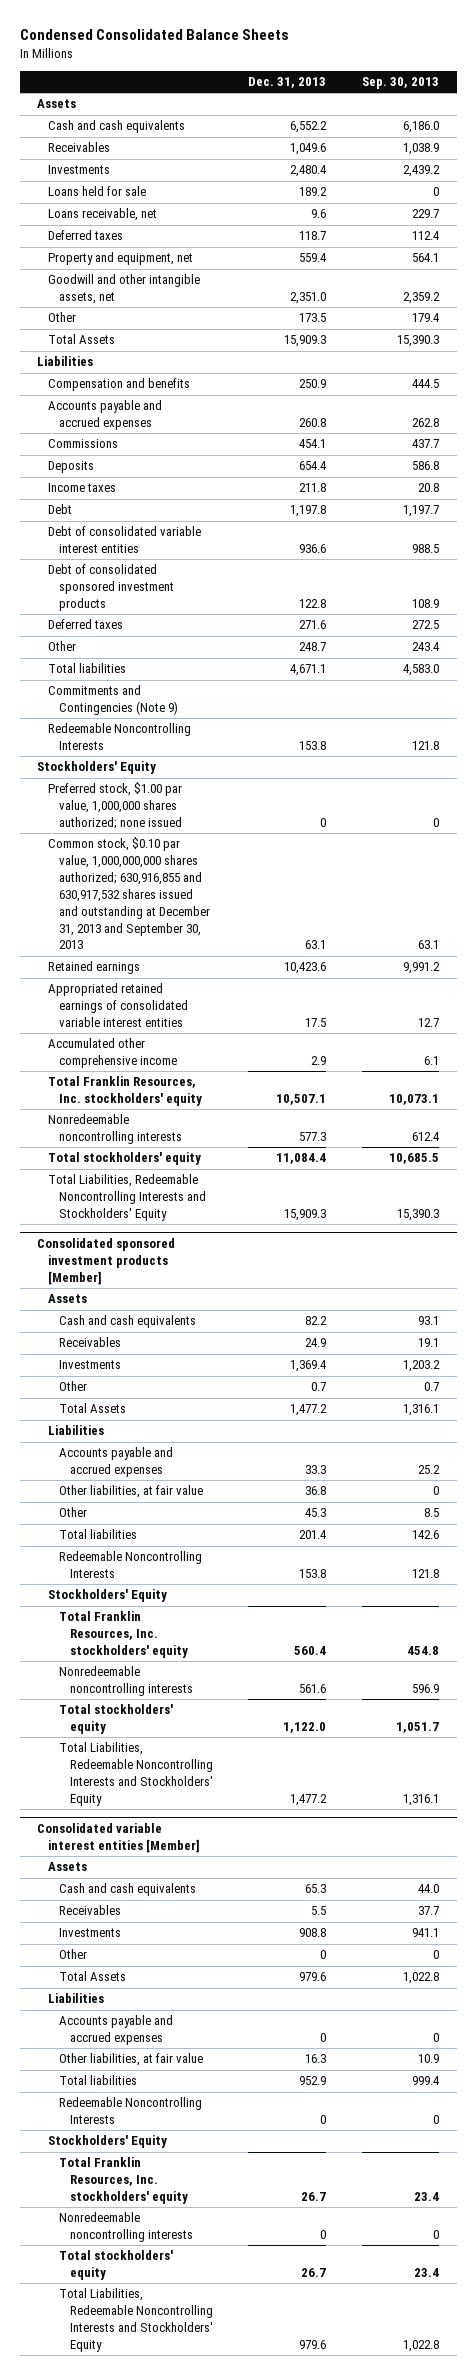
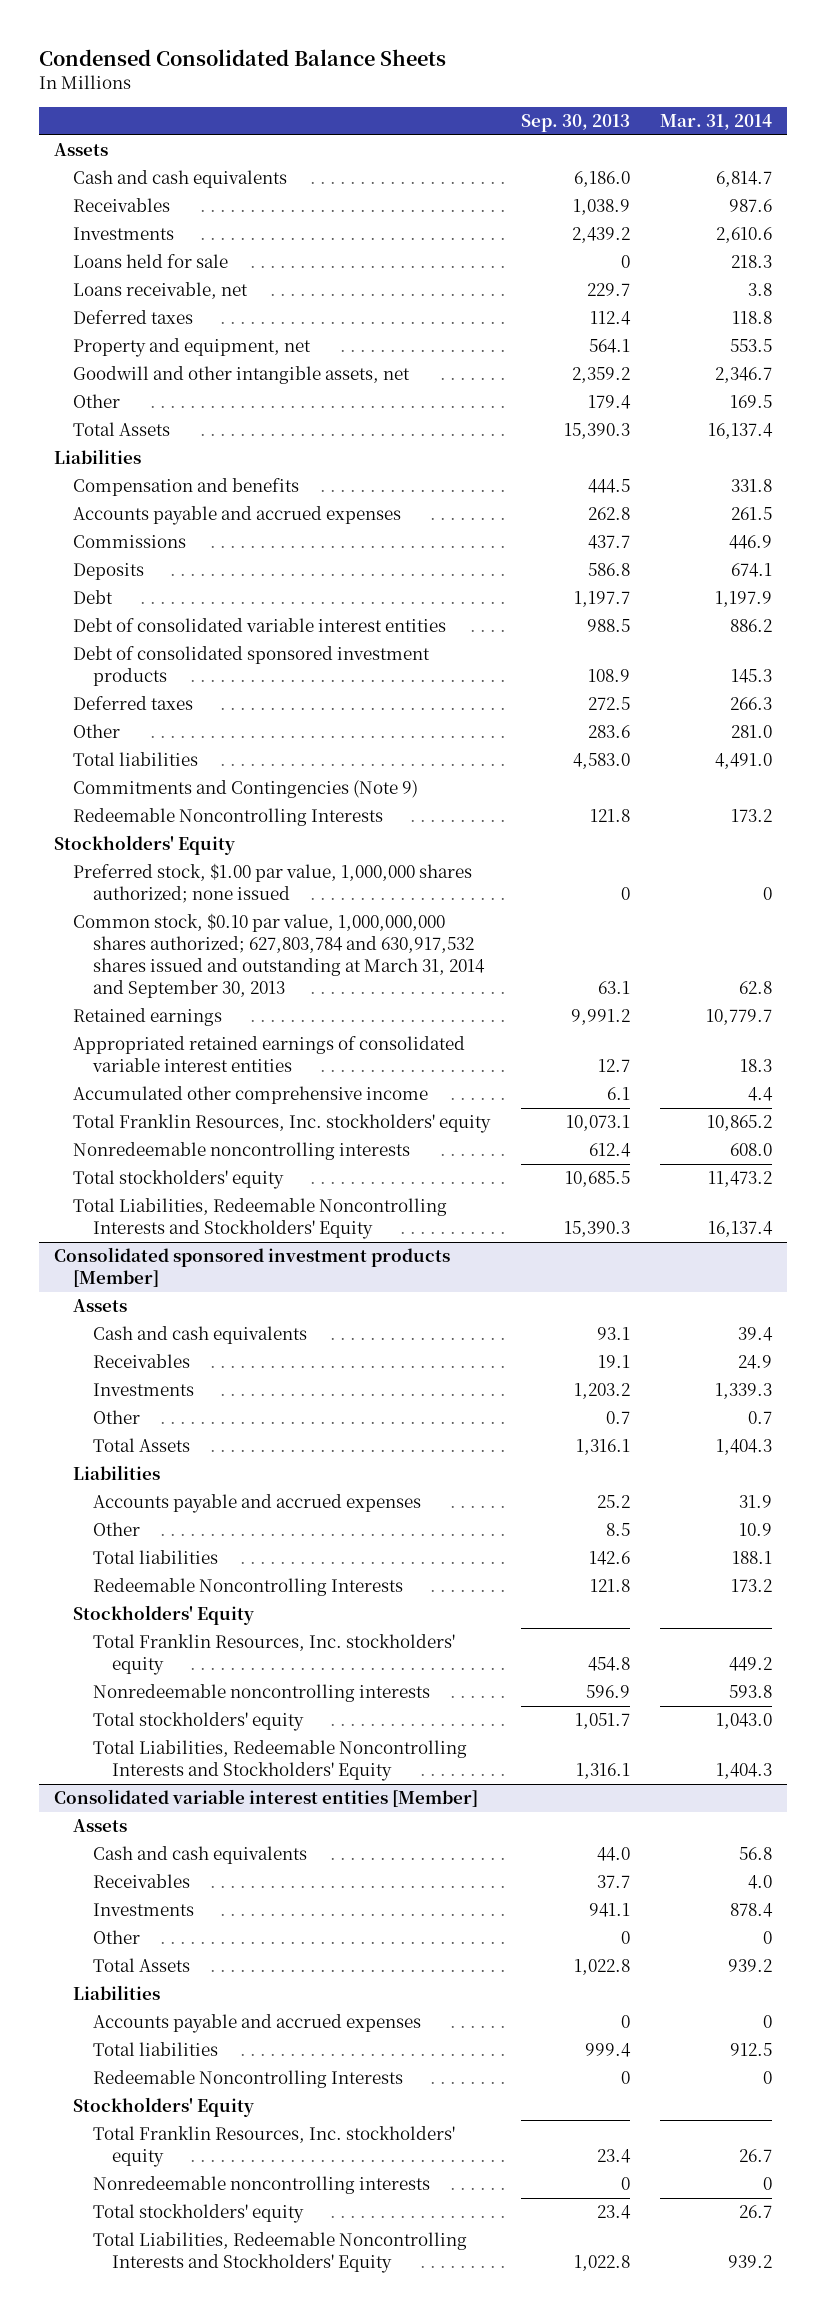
[248,77,327,89] Dec. 31, 2013 -> none
none -> [659,113,772,130] Mar. 31, 2014
[48,483,117,493] Income taxes -> none
[411,642,440,652] 243.4 -> [587,725,630,739] 283.6
[48,837,210,950] Common stock, $0.10 par value, 1,000,000,000 shares authorized; 630,916,855 and 630,917,532 shares issued and outstanding at December 31, 2013 and September 30, 2013 -> [73,913,485,999] Common stock, $0.10 par value, 1,000,000,000 shares authorized; 627,803,784 and 630,917,532 shares issued and outstanding at March 31, 2014 and September 30, 2013
[58,1485,203,1499] Other liabilities, at fair value -> none
[58,2053,203,2067] Other liabilities, at fair value -> none

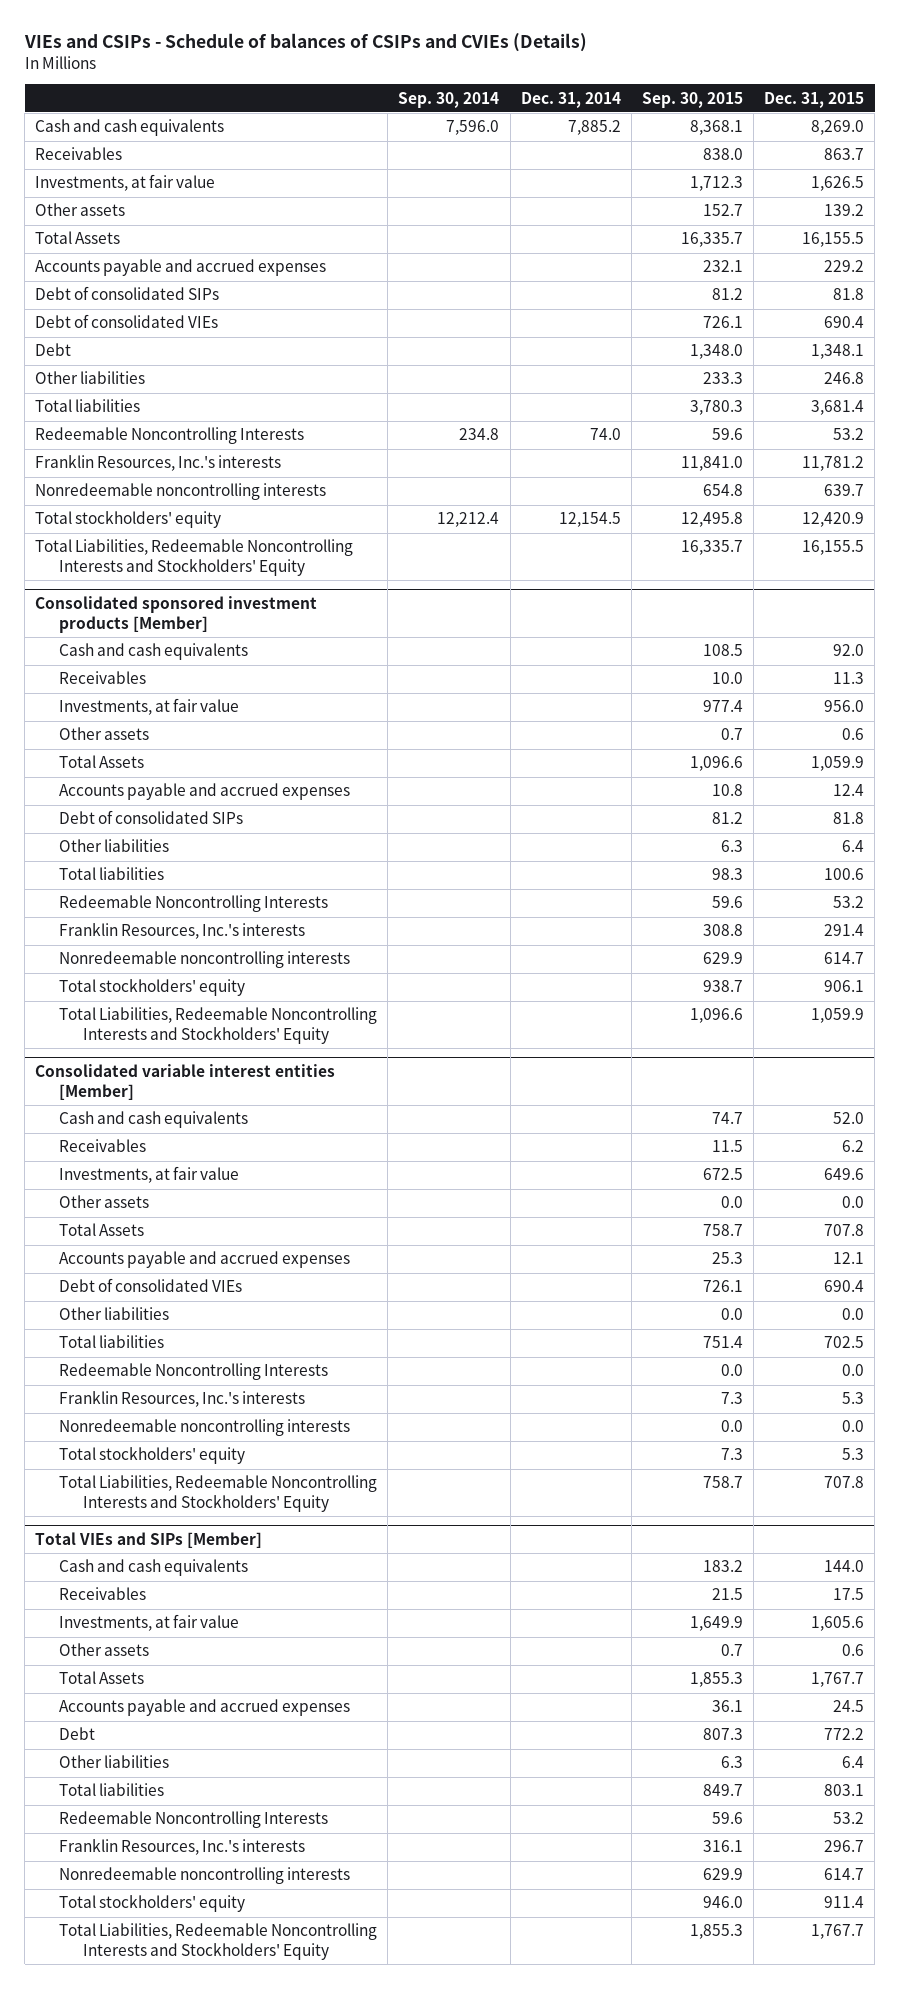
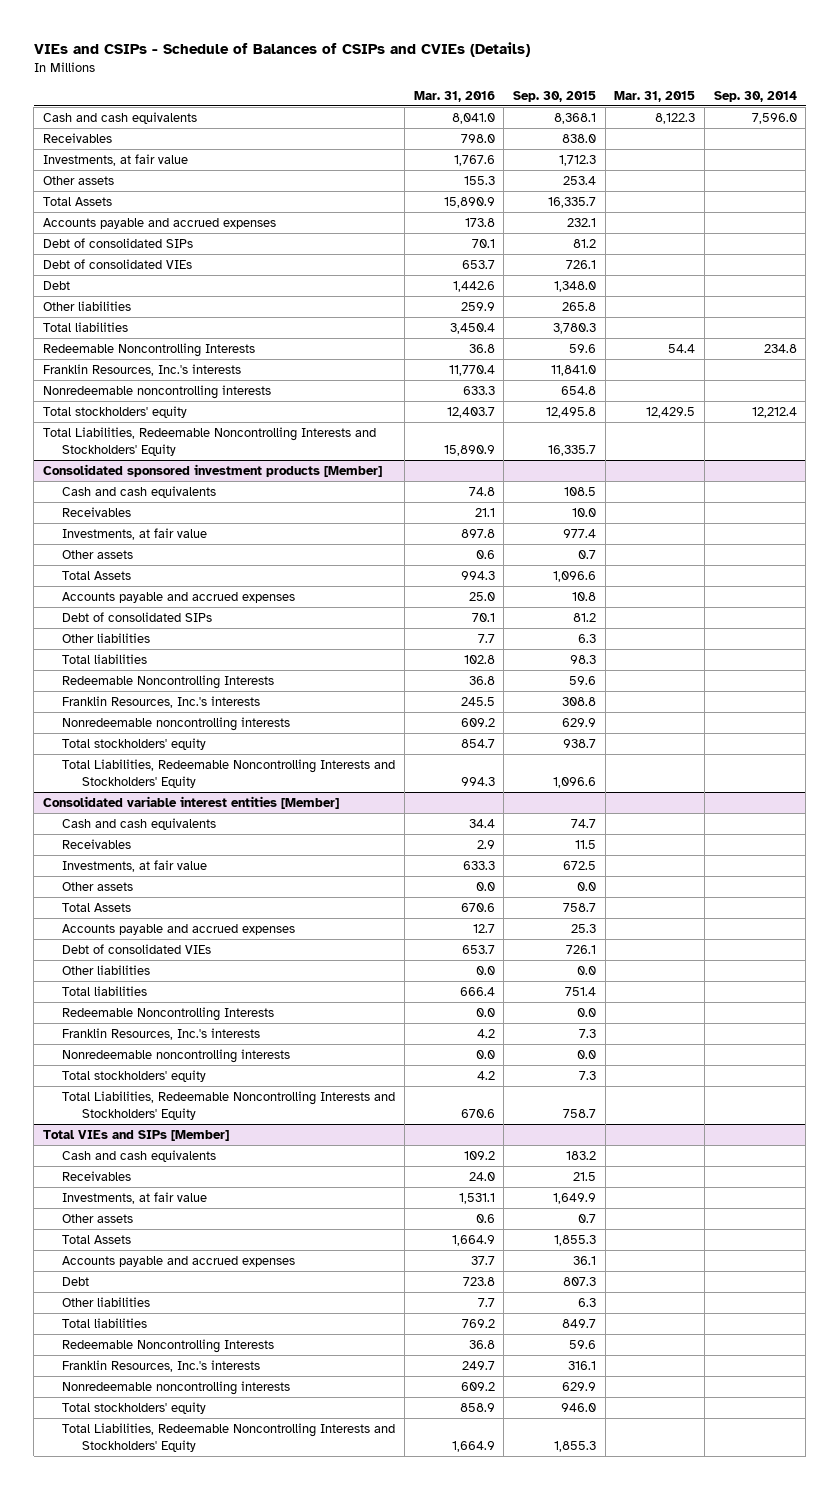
[23,33,587,53] VIEs and CSIPs - Schedule of balances of CSIPs and CVIEs (Details) -> [33,42,530,58] VIEs and CSIPs - Schedule of Balances of CSIPs and CVIEs (Details)
[520,91,621,108] Dec. 31, 2014 -> none
[764,91,865,108] Dec. 31, 2015 -> none
none -> [413,90,495,102] Mar. 31, 2016
none -> [614,90,696,102] Mar. 31, 2015
[702,204,743,217] 152.7 -> [562,175,596,185] 253.4
[702,372,743,385] 233.3 -> [561,301,596,311] 265.8

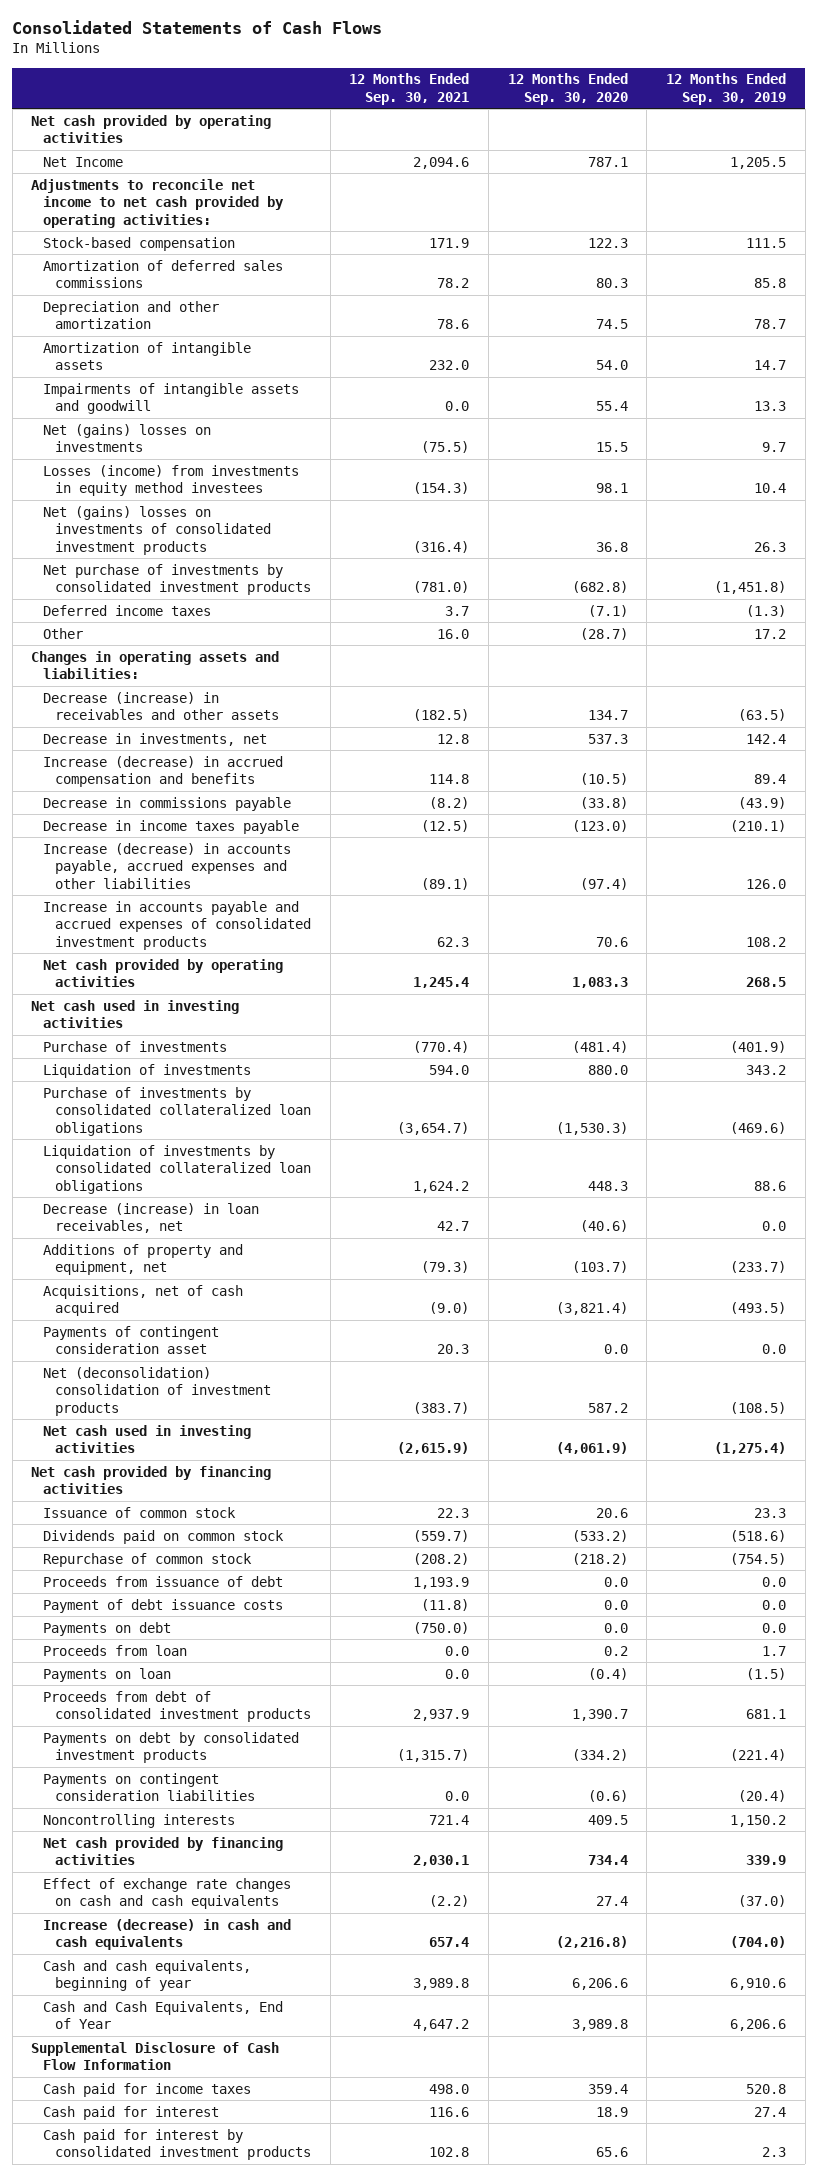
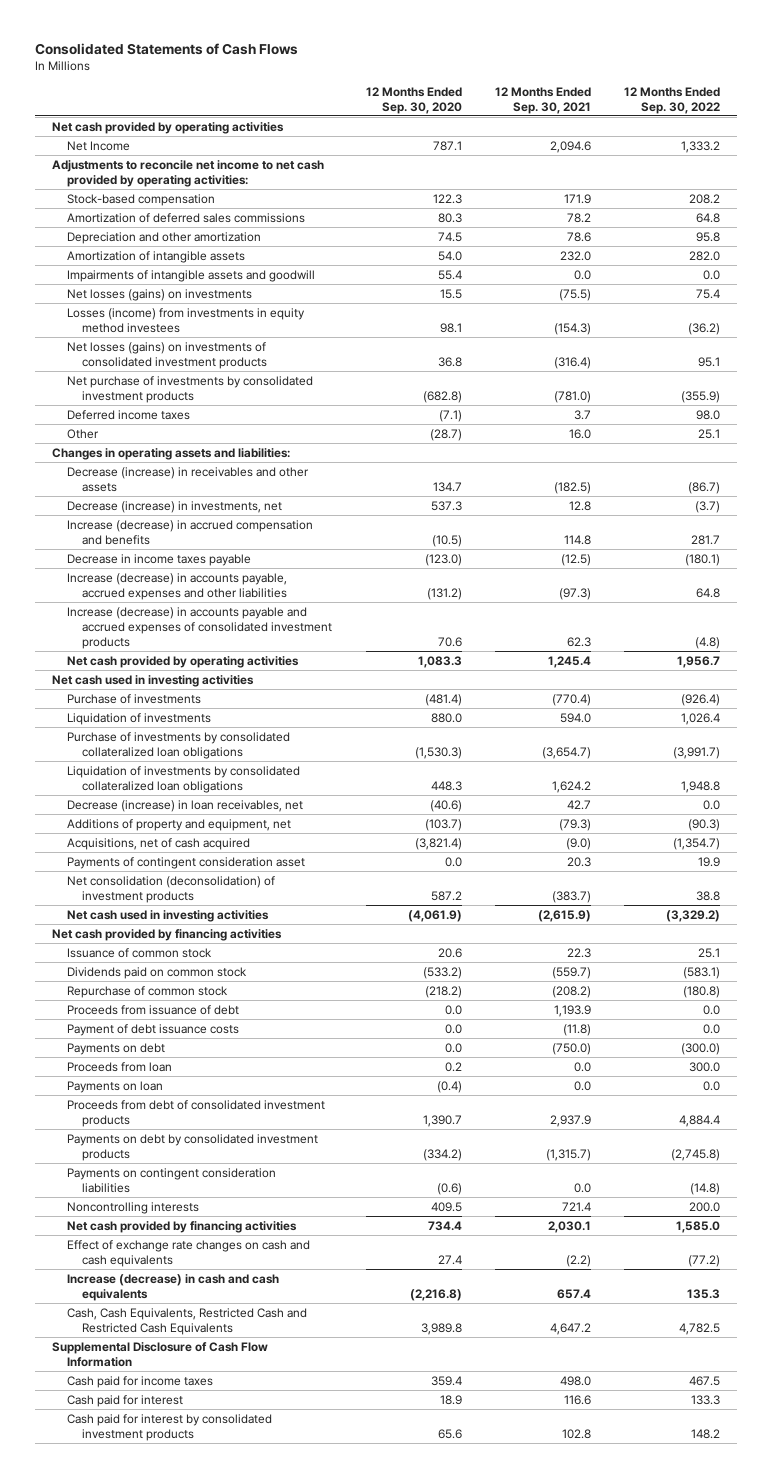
[665,73,786,105] 12 Months Ended Sep. 30, 2019 -> none
none -> [624,86,721,114] 12 Months Ended Sep. 30, 2022
[43,423,212,453] Net (gains) losses on investments -> [67,288,253,301] Net losses (gains) on investments
[43,505,272,555] Net (gains) losses on investments of consolidated investment products -> [67,341,268,369] Net losses (gains) on investments of consolidated investment products
[43,732,268,746] Decrease in investments, net -> [67,500,283,513] Decrease (increase) in investments, net
[43,796,292,811] Decrease in commissions payable -> none
[421,877,470,890] (89.1) -> [558,587,591,600] (97.3)
[579,877,628,890] (97.4) -> [426,587,462,600] (131.2)
[43,900,312,950] Increase in accounts payable and accrued expenses of consolidated investment products -> [67,606,333,649] Increase (decrease) in accounts payable and accrued expenses of consolidated investment products
[43,1366,272,1416] Net (deconsolidation) consolidation of investment products -> [67,875,276,903] Net consolidation (deconsolidation) of investment products
[43,1959,252,1992] Cash and cash equivalents, beginning of year -> none
[43,2000,284,2030] Cash and Cash Equivalents, End of Year -> [67,1307,308,1335] Cash, Cash Equivalents, Restricted Cash and Restricted Cash Equivalents

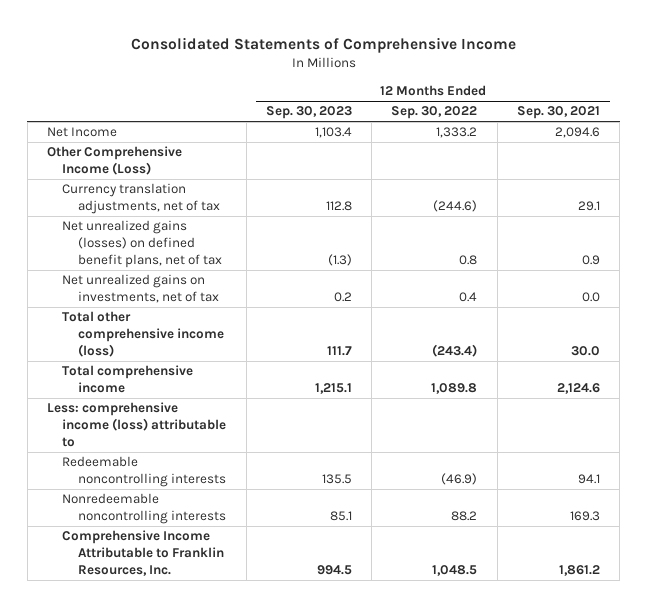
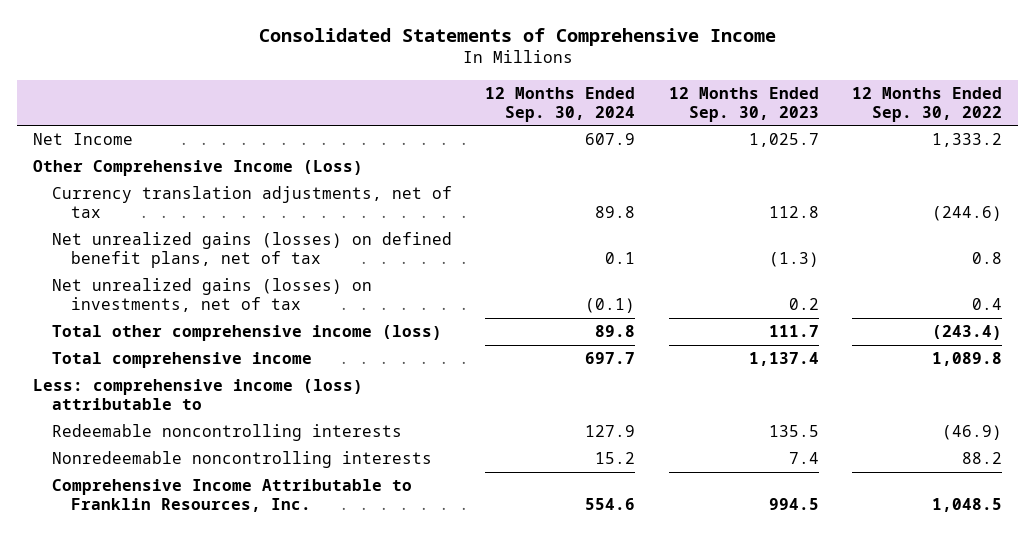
[516,106,600,120] Sep. 30, 2021 -> none
none -> [485,86,636,122] 12 Months Ended Sep. 30, 2024
[314,127,352,139] 1,103.4 -> [748,133,819,148] 1,025.7
[62,274,219,304] Net unrealized gains on investments, net of tax -> [52,278,373,312] Net unrealized gains (losses) on investments, net of tax
[314,383,352,395] 1,215.1 -> [748,352,819,367] 1,137.4
[329,511,352,522] 85.1 -> [788,452,819,465] 7.4

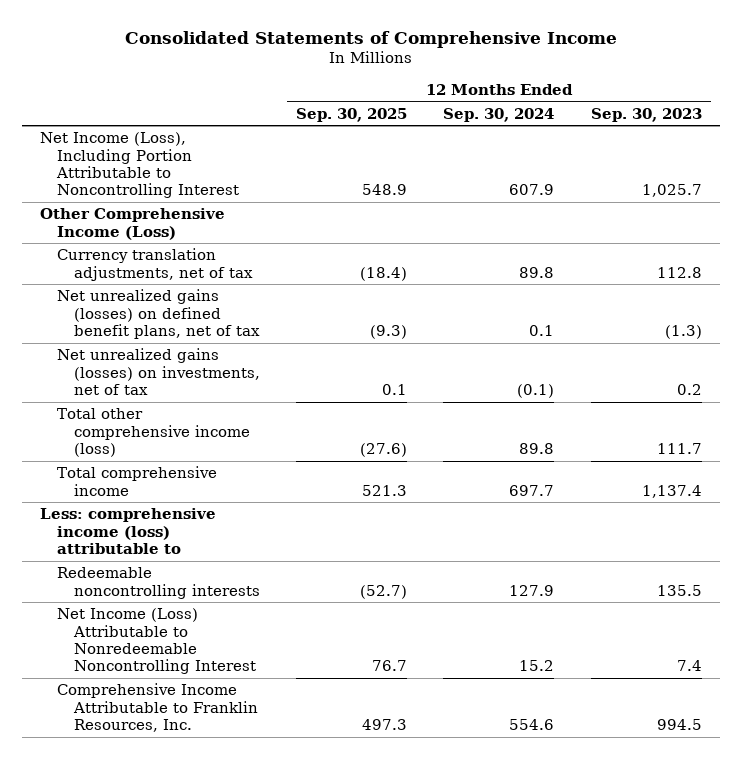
[851,86,1002,122] 12 Months Ended Sep. 30, 2022 -> none
none -> [296,107,408,122] Sep. 30, 2025
[33,133,134,146] Net Income -> [39,132,239,199] Net Income (Loss), Including Portion Attributable to Noncontrolling Interest
[52,451,433,469] Nonredeemable noncontrolling interests -> [56,608,257,675] Net Income (Loss) Attributable to Nonredeemable Noncontrolling Interest

